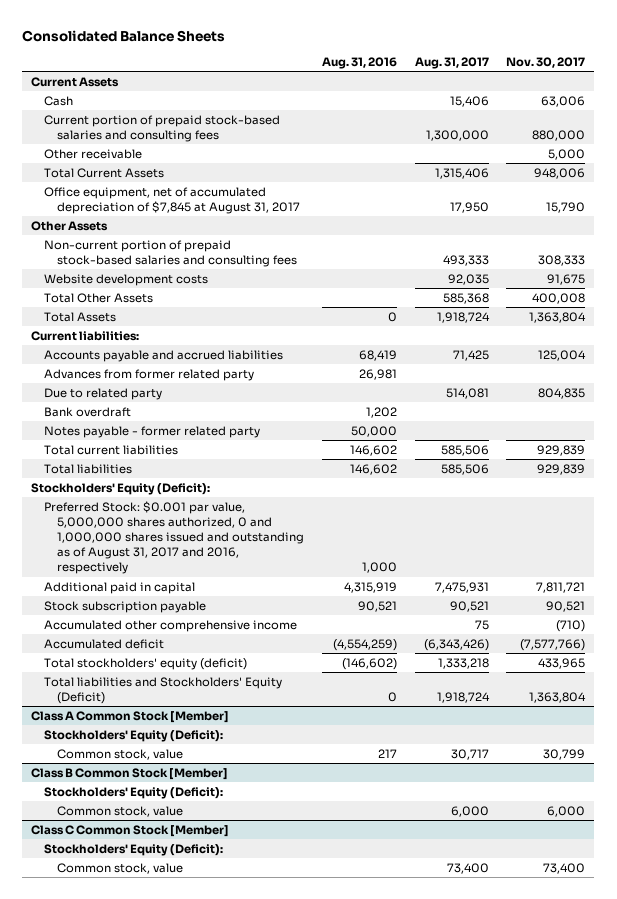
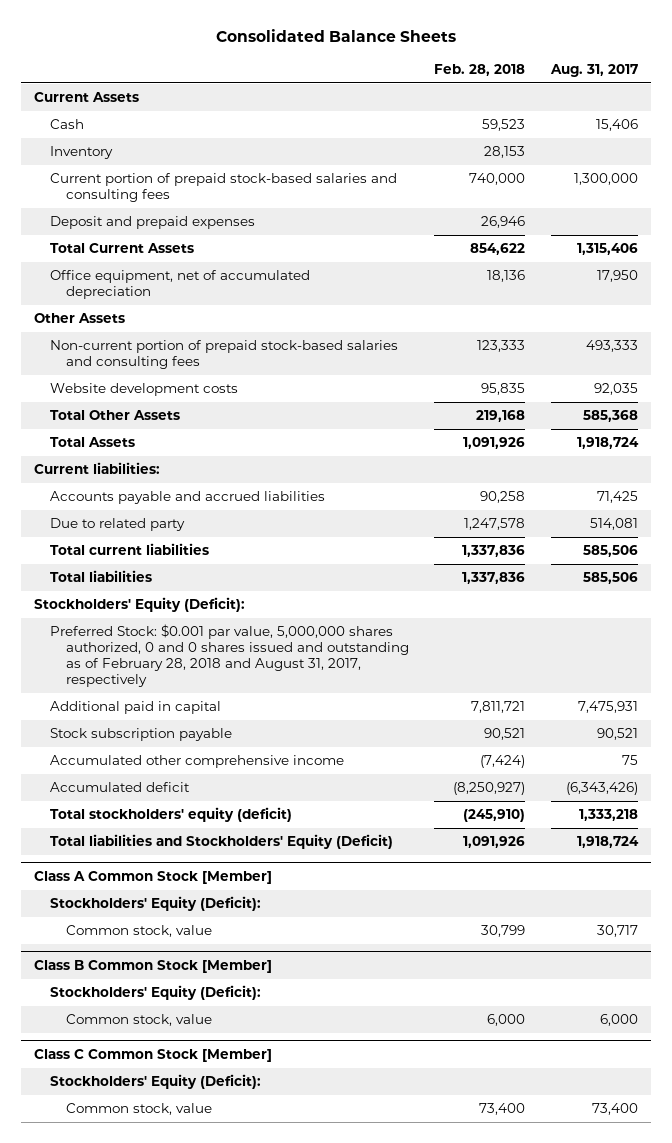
[321,57,397,70] Aug. 31, 2016 -> none
[506,57,586,69] Nov. 30, 2017 -> none
none -> [434,64,526,77] Feb. 28, 2018
none -> [49,146,113,160] Inventory
[44,148,143,159] Other receivable -> none
none -> [49,216,255,230] Deposit and prepaid expenses
[44,186,300,214] Office equipment, net of accumulated depreciation of $7,845 at August 31, 2017 -> [49,270,310,300] Office equipment, net of accumulated depreciation
[44,368,255,381] Advances from former related party -> none
[44,406,132,417] Bank overdraft -> none
[44,425,261,438] Notes payable - former related party -> none
[44,500,304,575] Preferred Stock: $0.001 par value, 5,000,000 shares authorized, 0 and 1,000,000 shares issued and outstanding as of August 31, 2017 and 2016, respectively -> [49,624,409,687] Preferred Stock: $0.001 par value, 5,000,000 shares authorized, 0 and 0 shares issued and outstanding as of February 28, 2018 and August 31, 2017, respectively

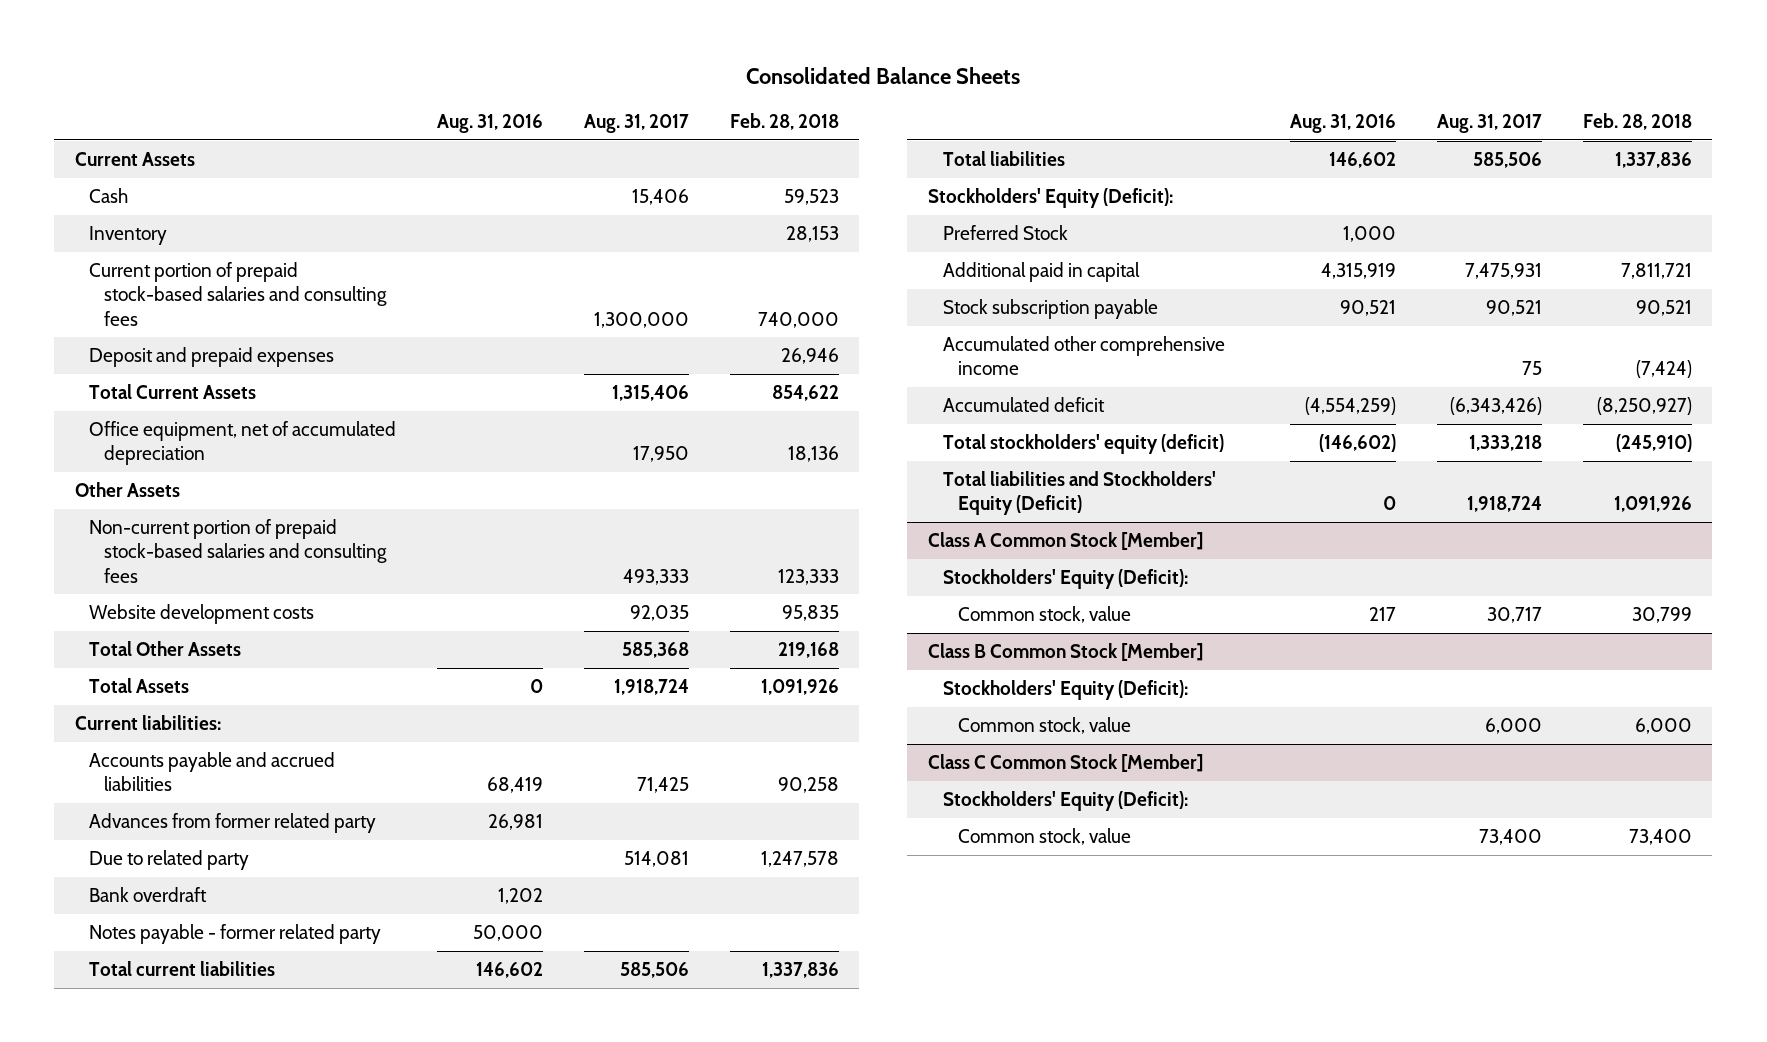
none -> [437,114,544,134] Aug. 31, 2016
none -> [89,813,377,834] Advances from former related party
none -> [89,887,208,903] Bank overdraft
none -> [89,924,382,945] Notes payable - former related party
[49,624,409,687] Preferred Stock: $0.001 par value, 5,000,000 shares authorized, 0 and 0 shares issued and outstanding as of February 28, 2018 and August 31, 2017, respectively -> [942,225,1068,241] Preferred Stock

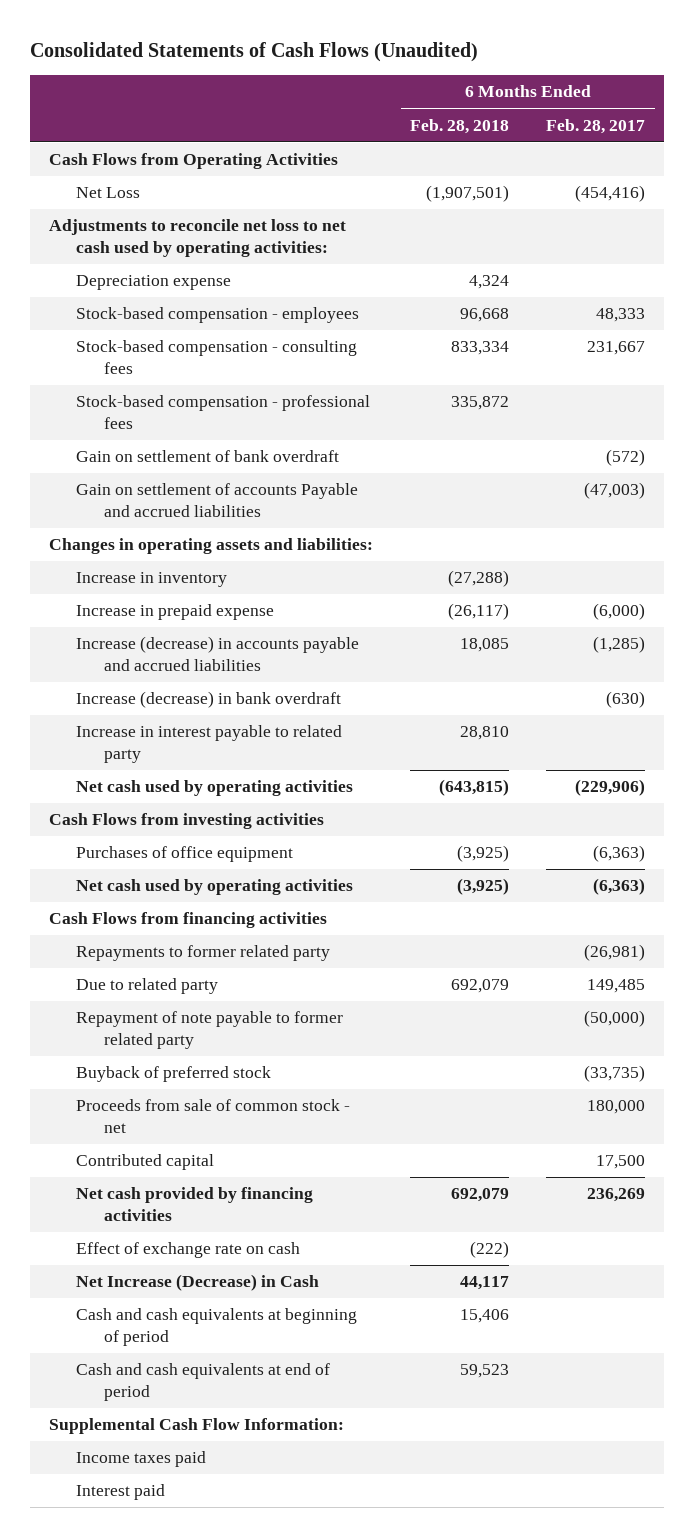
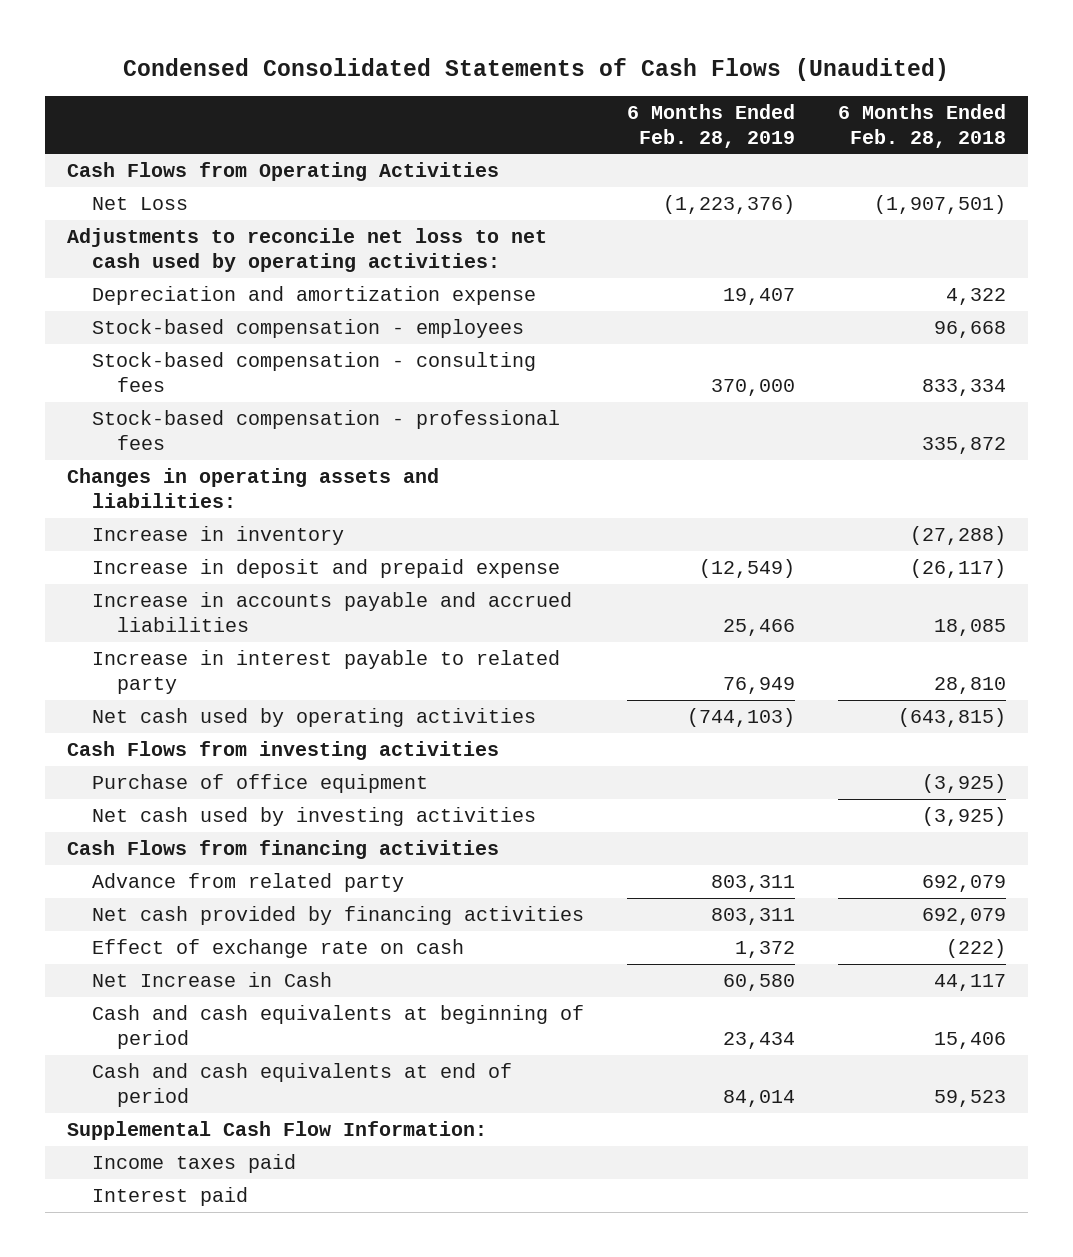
[30,42,479,63] Consolidated Statements of Cash Flows (Unaudited) -> [123,58,950,82] Condensed Consolidated Statements of Cash Flows (Unaudited)
[546,118,646,134] Feb. 28, 2017 -> none
none -> [627,103,796,148] 6 Months Ended Feb. 28, 2019
[76,275,232,291] Depreciation expense -> [92,285,537,305] Depreciation and amortization expense
[469,275,510,290] 4,324 -> [946,287,1007,305] 4,322
[76,450,340,463] Gain on settlement of bank overdraft -> none
[76,483,359,518] Gain on settlement of accounts Payable and accrued liabilities -> none
[76,691,342,709] Increase (decrease) in bank overdraft -> none
[76,604,275,621] Increase in prepaid expense -> [92,558,561,578] Increase in deposit and prepaid expense
[76,636,360,672] Increase (decrease) in accounts payable and accrued liabilities -> [92,591,573,632] Increase in accounts payable and accrued liabilities
[76,846,294,863] Purchases of office equipment -> [92,773,429,793] Purchase of office equipment
[76,879,354,896] Net cash used by operating activities -> [92,806,537,826] Net cash used by investing activities
[76,945,331,962] Repayments to former related party -> none
[76,1011,344,1050] Repayment of note payable to former related party -> none
[76,1066,272,1083] Buyback of preferred stock -> none
[76,1099,351,1134] Proceeds from sale of common stock - net -> none
[76,1154,215,1171] Contributed capital -> none
[76,978,219,995] Due to related party -> [92,872,405,892] Advance from related party
[76,1274,320,1292] Net Increase (Decrease) in Cash -> [92,971,333,987] Net Increase in Cash

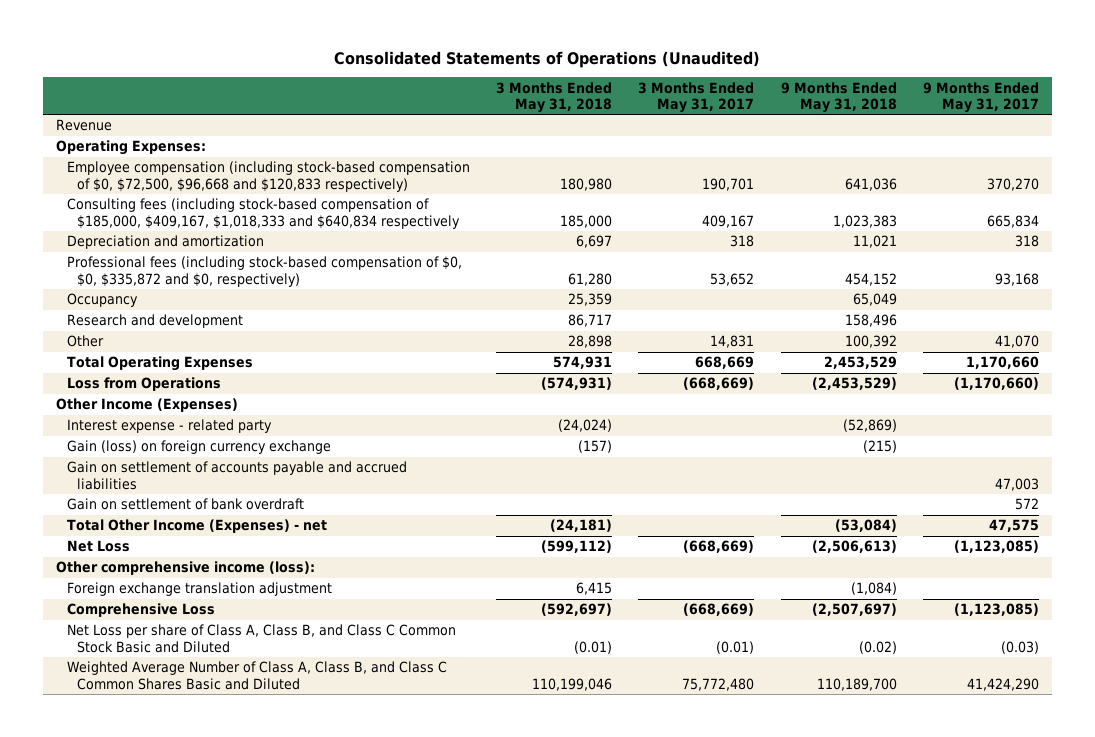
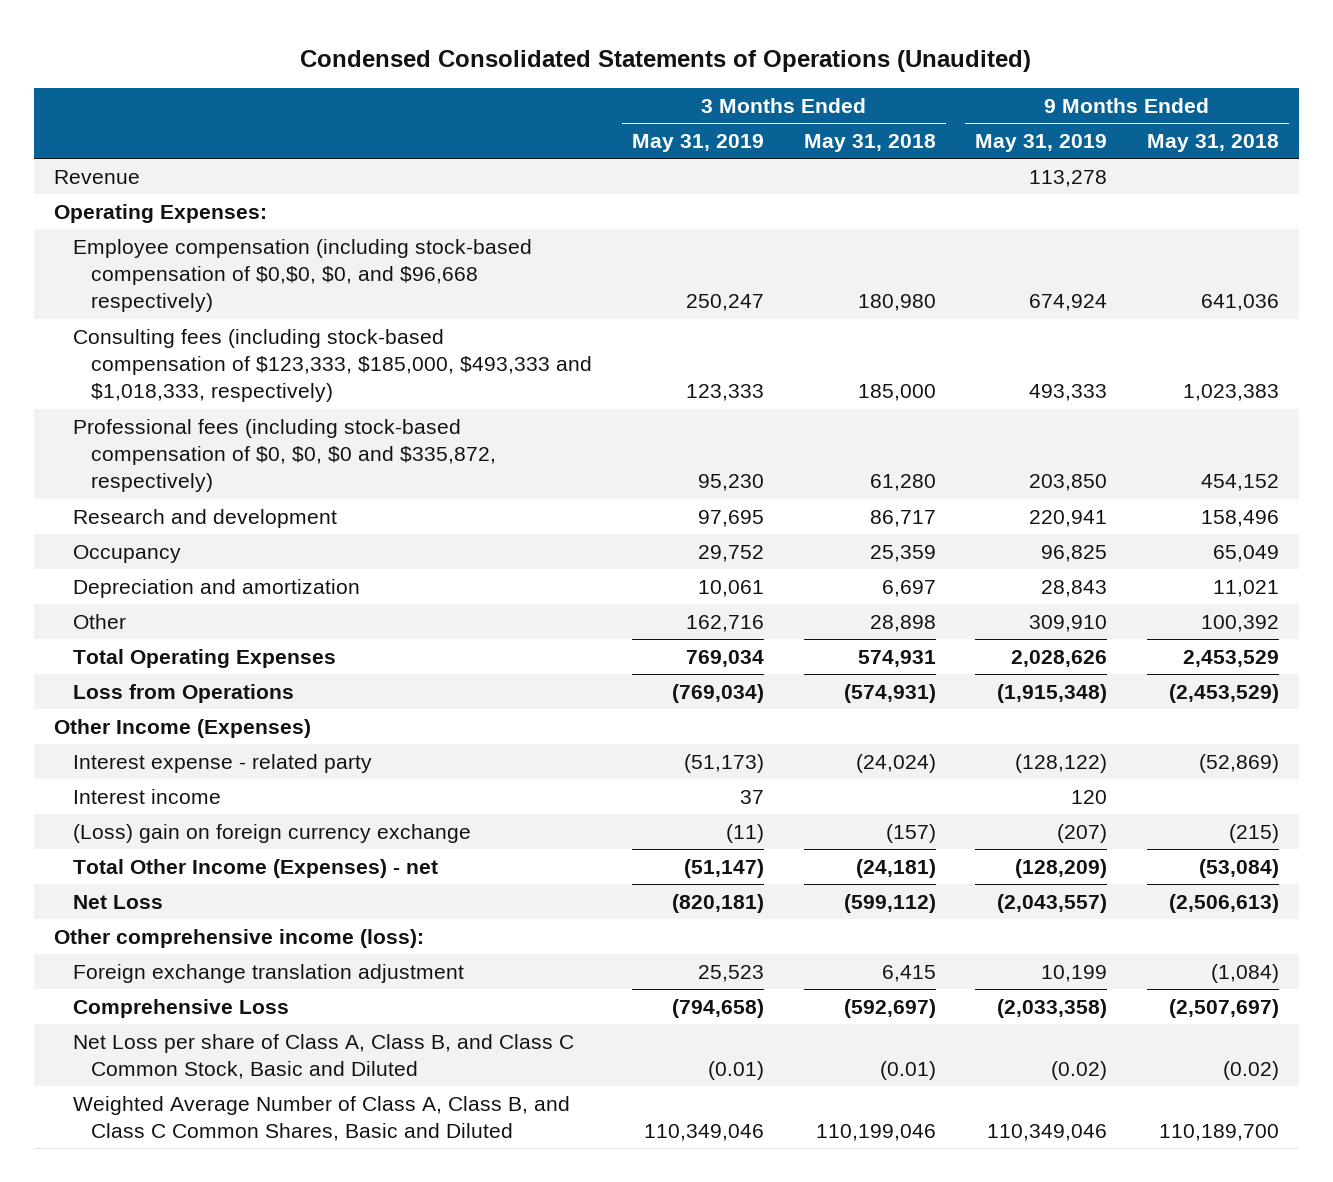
[334,50,761,68] Consolidated Statements of Operations (Unaudited) -> [300,49,1032,72] Condensed Consolidated Statements of Operations (Unaudited)
[638,81,755,113] 3 Months Ended May 31, 2017 -> none
[922,81,1039,113] 9 Months Ended May 31, 2017 -> none
none -> [631,133,764,152] May 31, 2019
none -> [975,133,1108,152] May 31, 2019
[66,161,470,192] Employee compensation (including stock-based compensation of $0, $72,500, $96,668 and $120,833 respectively) -> [72,238,532,313] Employee compensation (including stock-based compensation of $0,$0, $0, and $96,668 respectively)
[66,198,461,229] Consulting fees (including stock-based compensation of $185,000, $409,167, $1,018,333 and $640,834 respectively -> [72,328,593,403] Consulting fees (including stock-based compensation of $123,333, $185,000, $493,333 and $1,018,333, respectively)
[66,256,462,287] Professional fees (including stock-based compensation of $0, $0, $335,872 and $0, respectively) -> [72,418,497,493] Professional fees (including stock-based compensation of $0, $0, $0 and $335,872, respectively)
[66,293,138,308] Occupancy -> [72,544,181,563] Occupancy
[66,235,264,250] Depreciation and amortization -> [72,578,360,598] Depreciation and amortization
[66,461,407,490] Gain on settlement of accounts payable and accrued liabilities -> none
[66,498,304,511] Gain on settlement of bank overdraft -> none
none -> [72,788,221,804] Interest income
[66,440,331,455] Gain (loss) on foreign currency exchange -> [72,823,471,843] (Loss) gain on foreign currency exchange
[66,624,456,653] Net Loss per share of Class A, Class B, and Class C Common Stock Basic and Diluted -> [72,1033,574,1080] Net Loss per share of Class A, Class B, and Class C Common Stock, Basic and Diluted
[66,661,447,690] Weighted Average Number of Class A, Class B, and Class C Common Shares Basic and Diluted -> [72,1095,570,1142] Weighted Average Number of Class A, Class B, and Class C Common Shares, Basic and Diluted

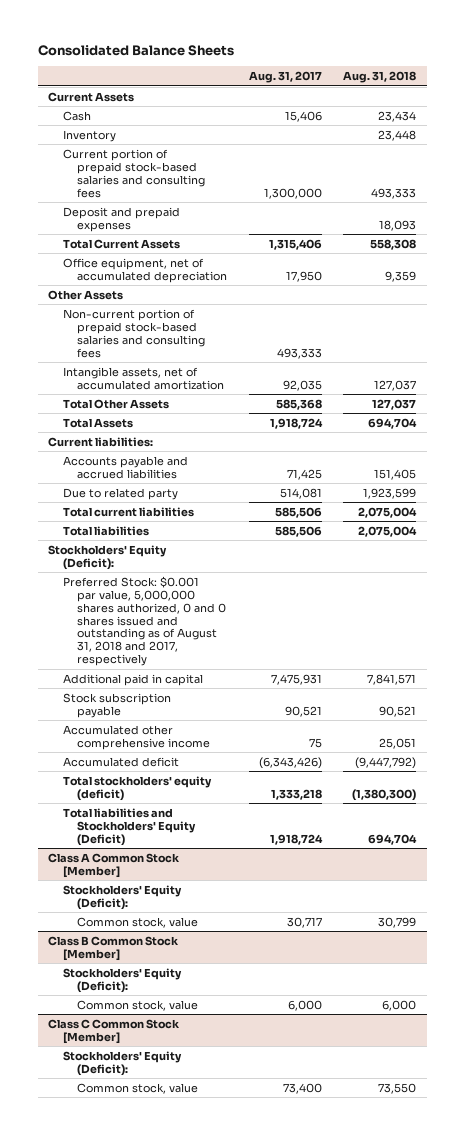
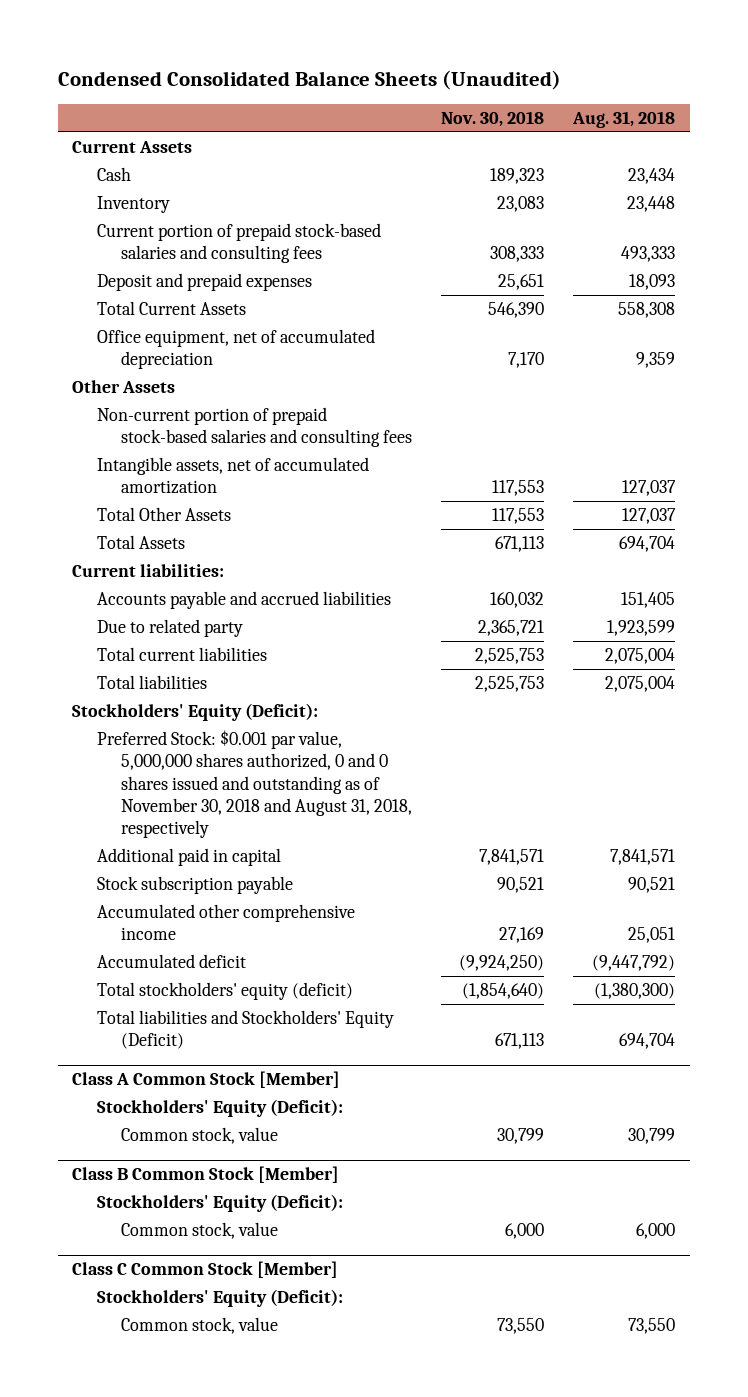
[37,45,234,57] Consolidated Balance Sheets -> [57,70,561,91] Condensed Consolidated Balance Sheets (Unaudited)
[248,71,322,84] Aug. 31, 2017 -> none
none -> [441,111,545,128] Nov. 30, 2018
[62,575,227,667] Preferred Stock: $0.001 par value, 5,000,000 shares authorized, 0 and 0 shares issued and outstanding as of August 31, 2018 and 2017, respectively -> [96,730,413,839] Preferred Stock: $0.001 par value, 5,000,000 shares authorized, 0 and 0 shares issued and outstanding as of November 30, 2018 and August 31, 2018, respectively

